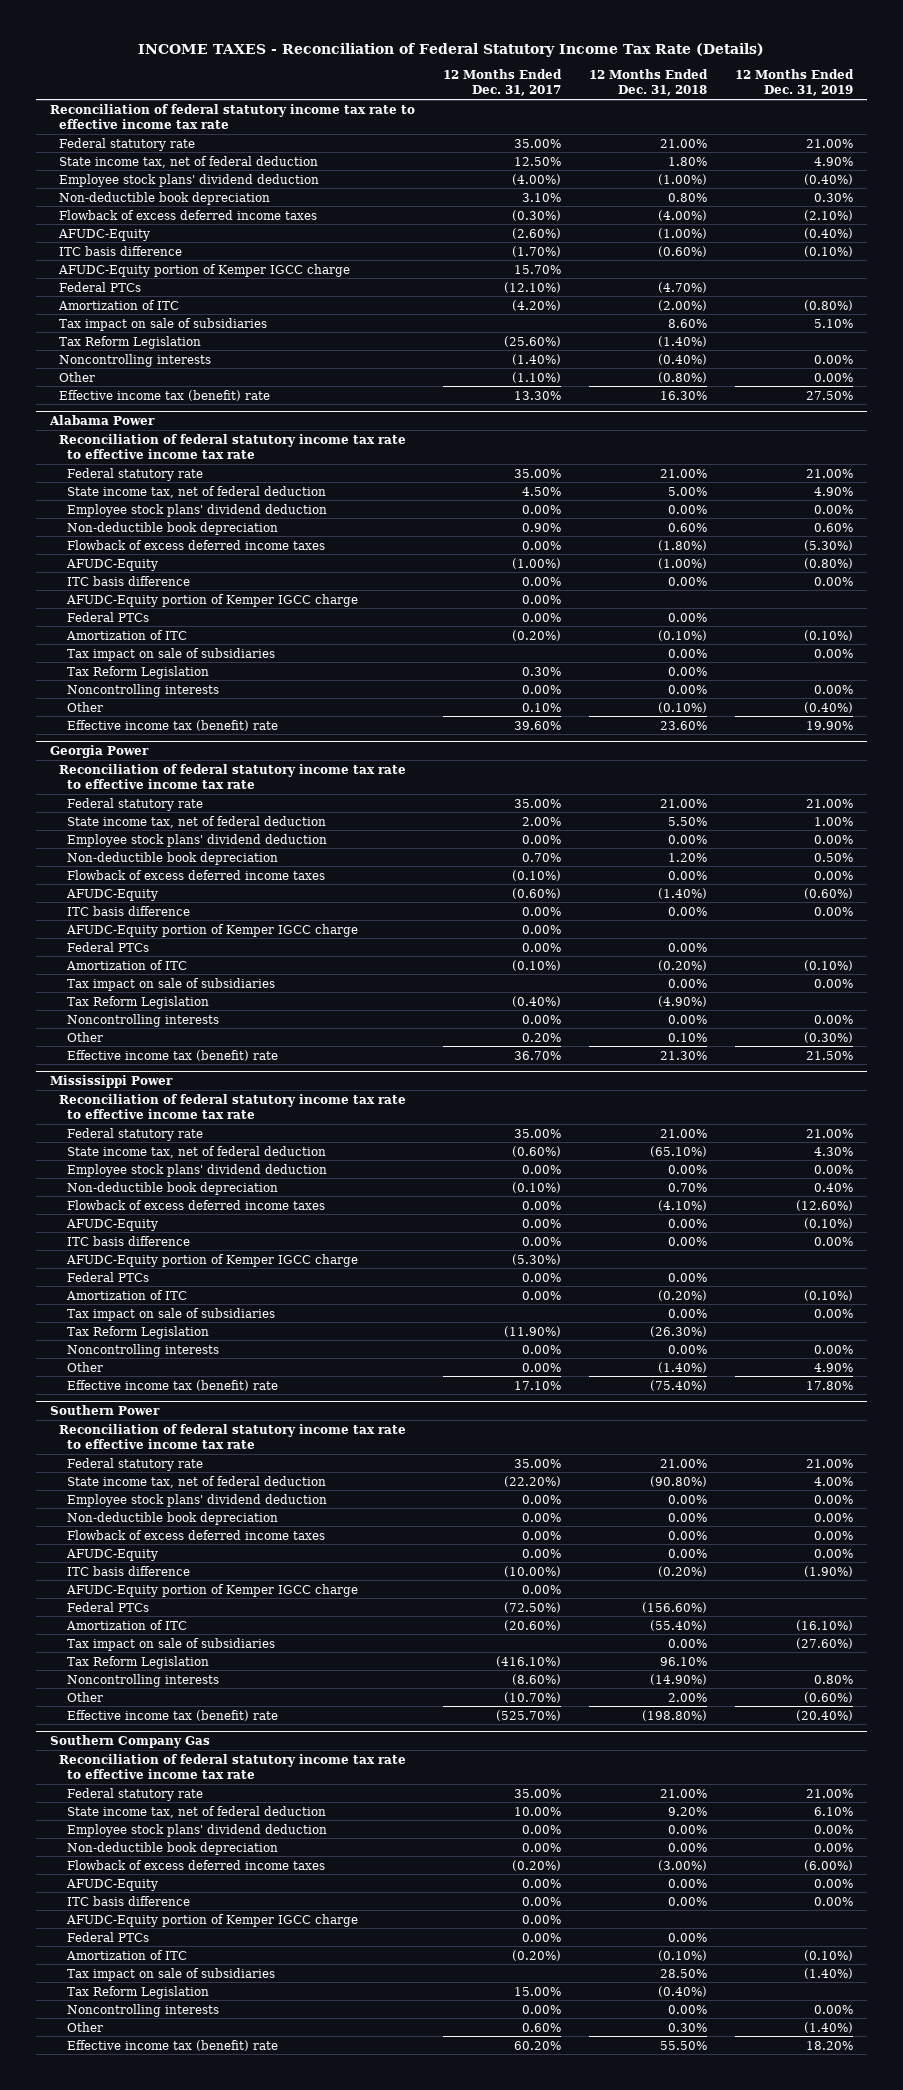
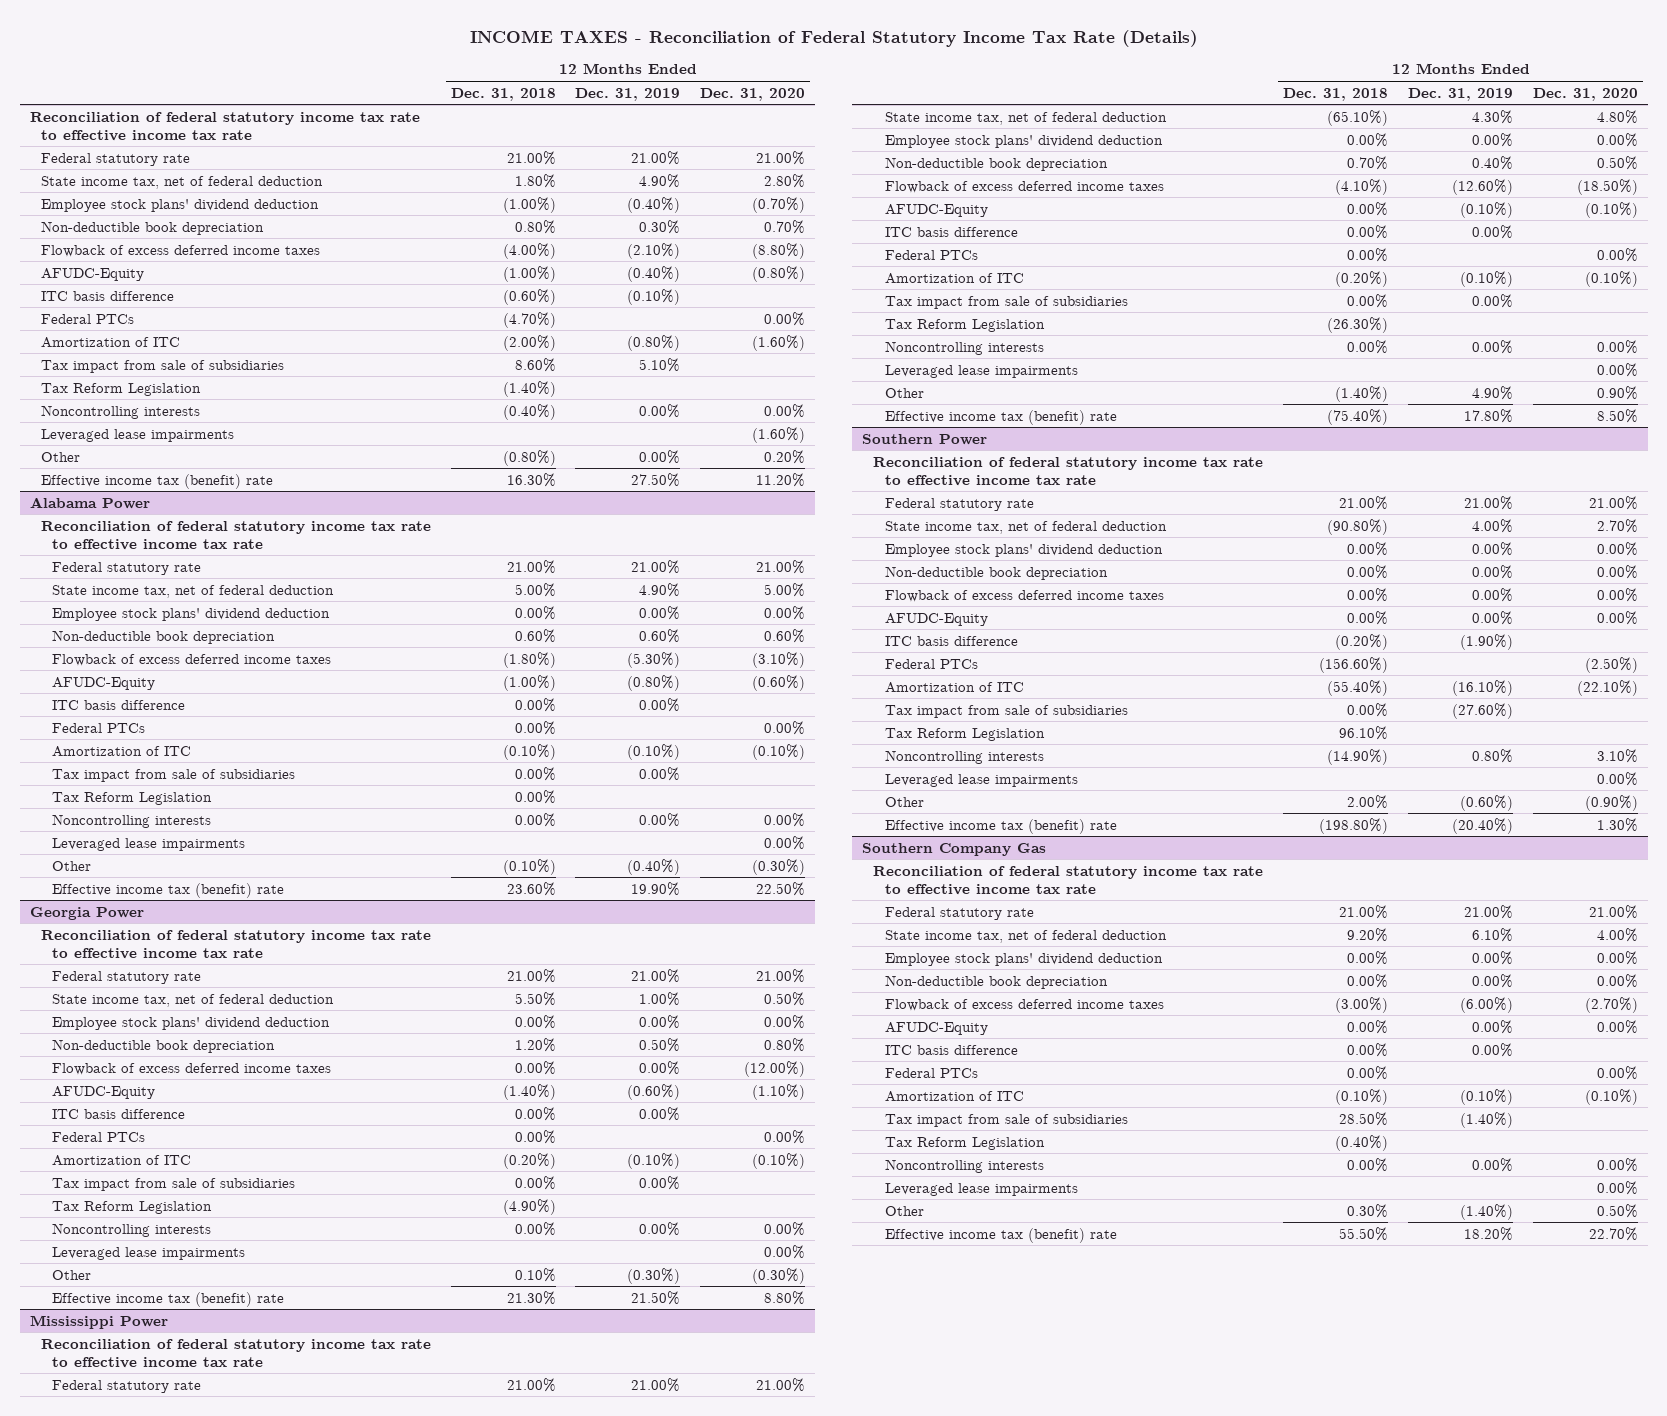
[442,69,562,97] 12 Months Ended Dec. 31, 2017 -> none
none -> [700,87,806,101] Dec. 31, 2020
[57,263,350,277] AFUDC-Equity portion of Kemper IGCC charge -> none
[58,317,267,331] Tax impact on sale of subsidiaries -> [40,359,284,373] Tax impact from sale of subsidiaries
none -> [40,428,234,442] Leveraged lease impairments
[66,593,359,607] AFUDC-Equity portion of Kemper IGCC charge -> none
[67,647,276,661] Tax impact on sale of subsidiaries -> [52,768,296,782] Tax impact from sale of subsidiaries
none -> [52,837,246,851] Leveraged lease impairments
[66,923,359,937] AFUDC-Equity portion of Kemper IGCC charge -> none
[67,977,276,991] Tax impact on sale of subsidiaries -> [52,1177,296,1191] Tax impact from sale of subsidiaries
none -> [52,1246,246,1260] Leveraged lease impairments
[66,1253,359,1267] AFUDC-Equity portion of Kemper IGCC charge -> none
[67,1307,276,1321] Tax impact on sale of subsidiaries -> [884,295,1128,309] Tax impact from sale of subsidiaries
none -> [884,364,1078,378] Leveraged lease impairments
[66,1583,359,1597] AFUDC-Equity portion of Kemper IGCC charge -> none
[67,1637,276,1651] Tax impact on sale of subsidiaries -> [884,704,1128,718] Tax impact from sale of subsidiaries
none -> [884,773,1078,787] Leveraged lease impairments
[66,1913,359,1927] AFUDC-Equity portion of Kemper IGCC charge -> none
[67,1967,276,1981] Tax impact on sale of subsidiaries -> [884,1113,1128,1127] Tax impact from sale of subsidiaries
none -> [884,1182,1078,1196] Leveraged lease impairments

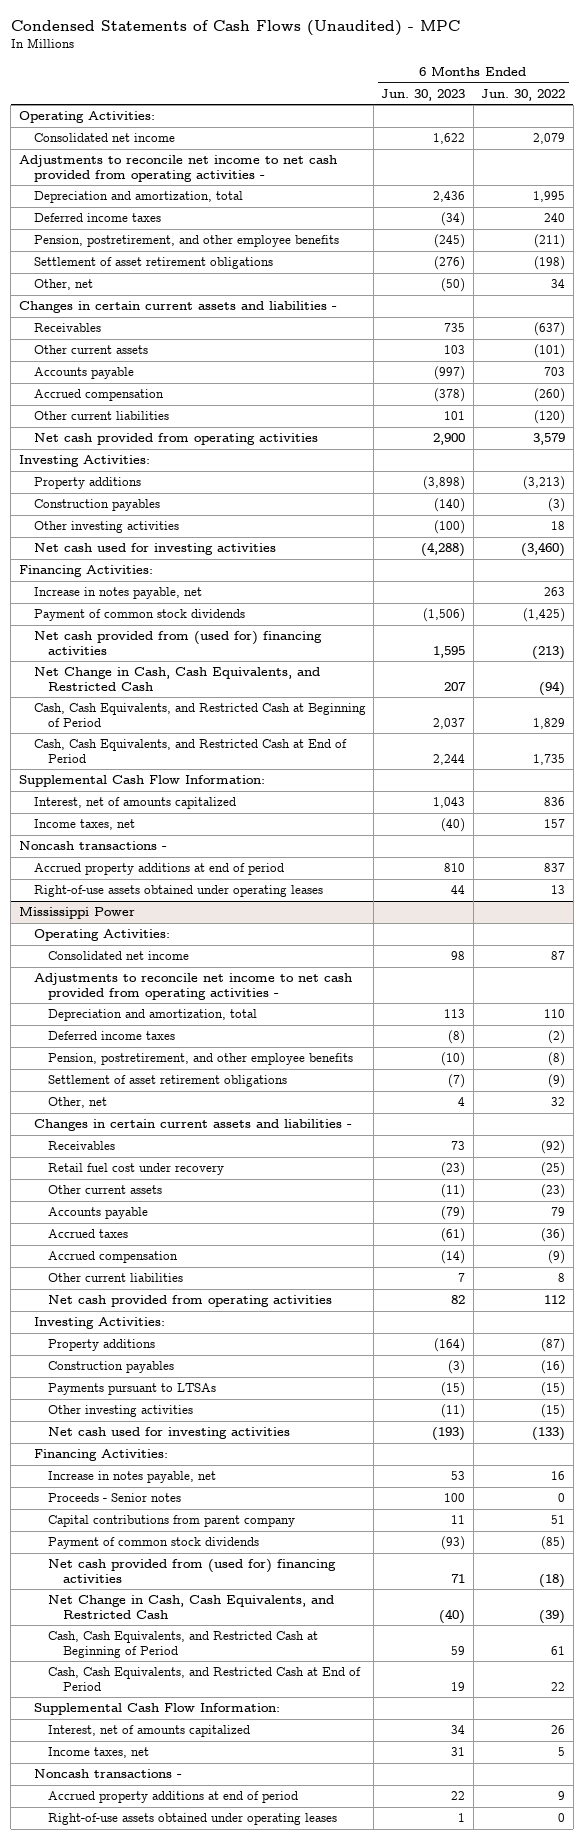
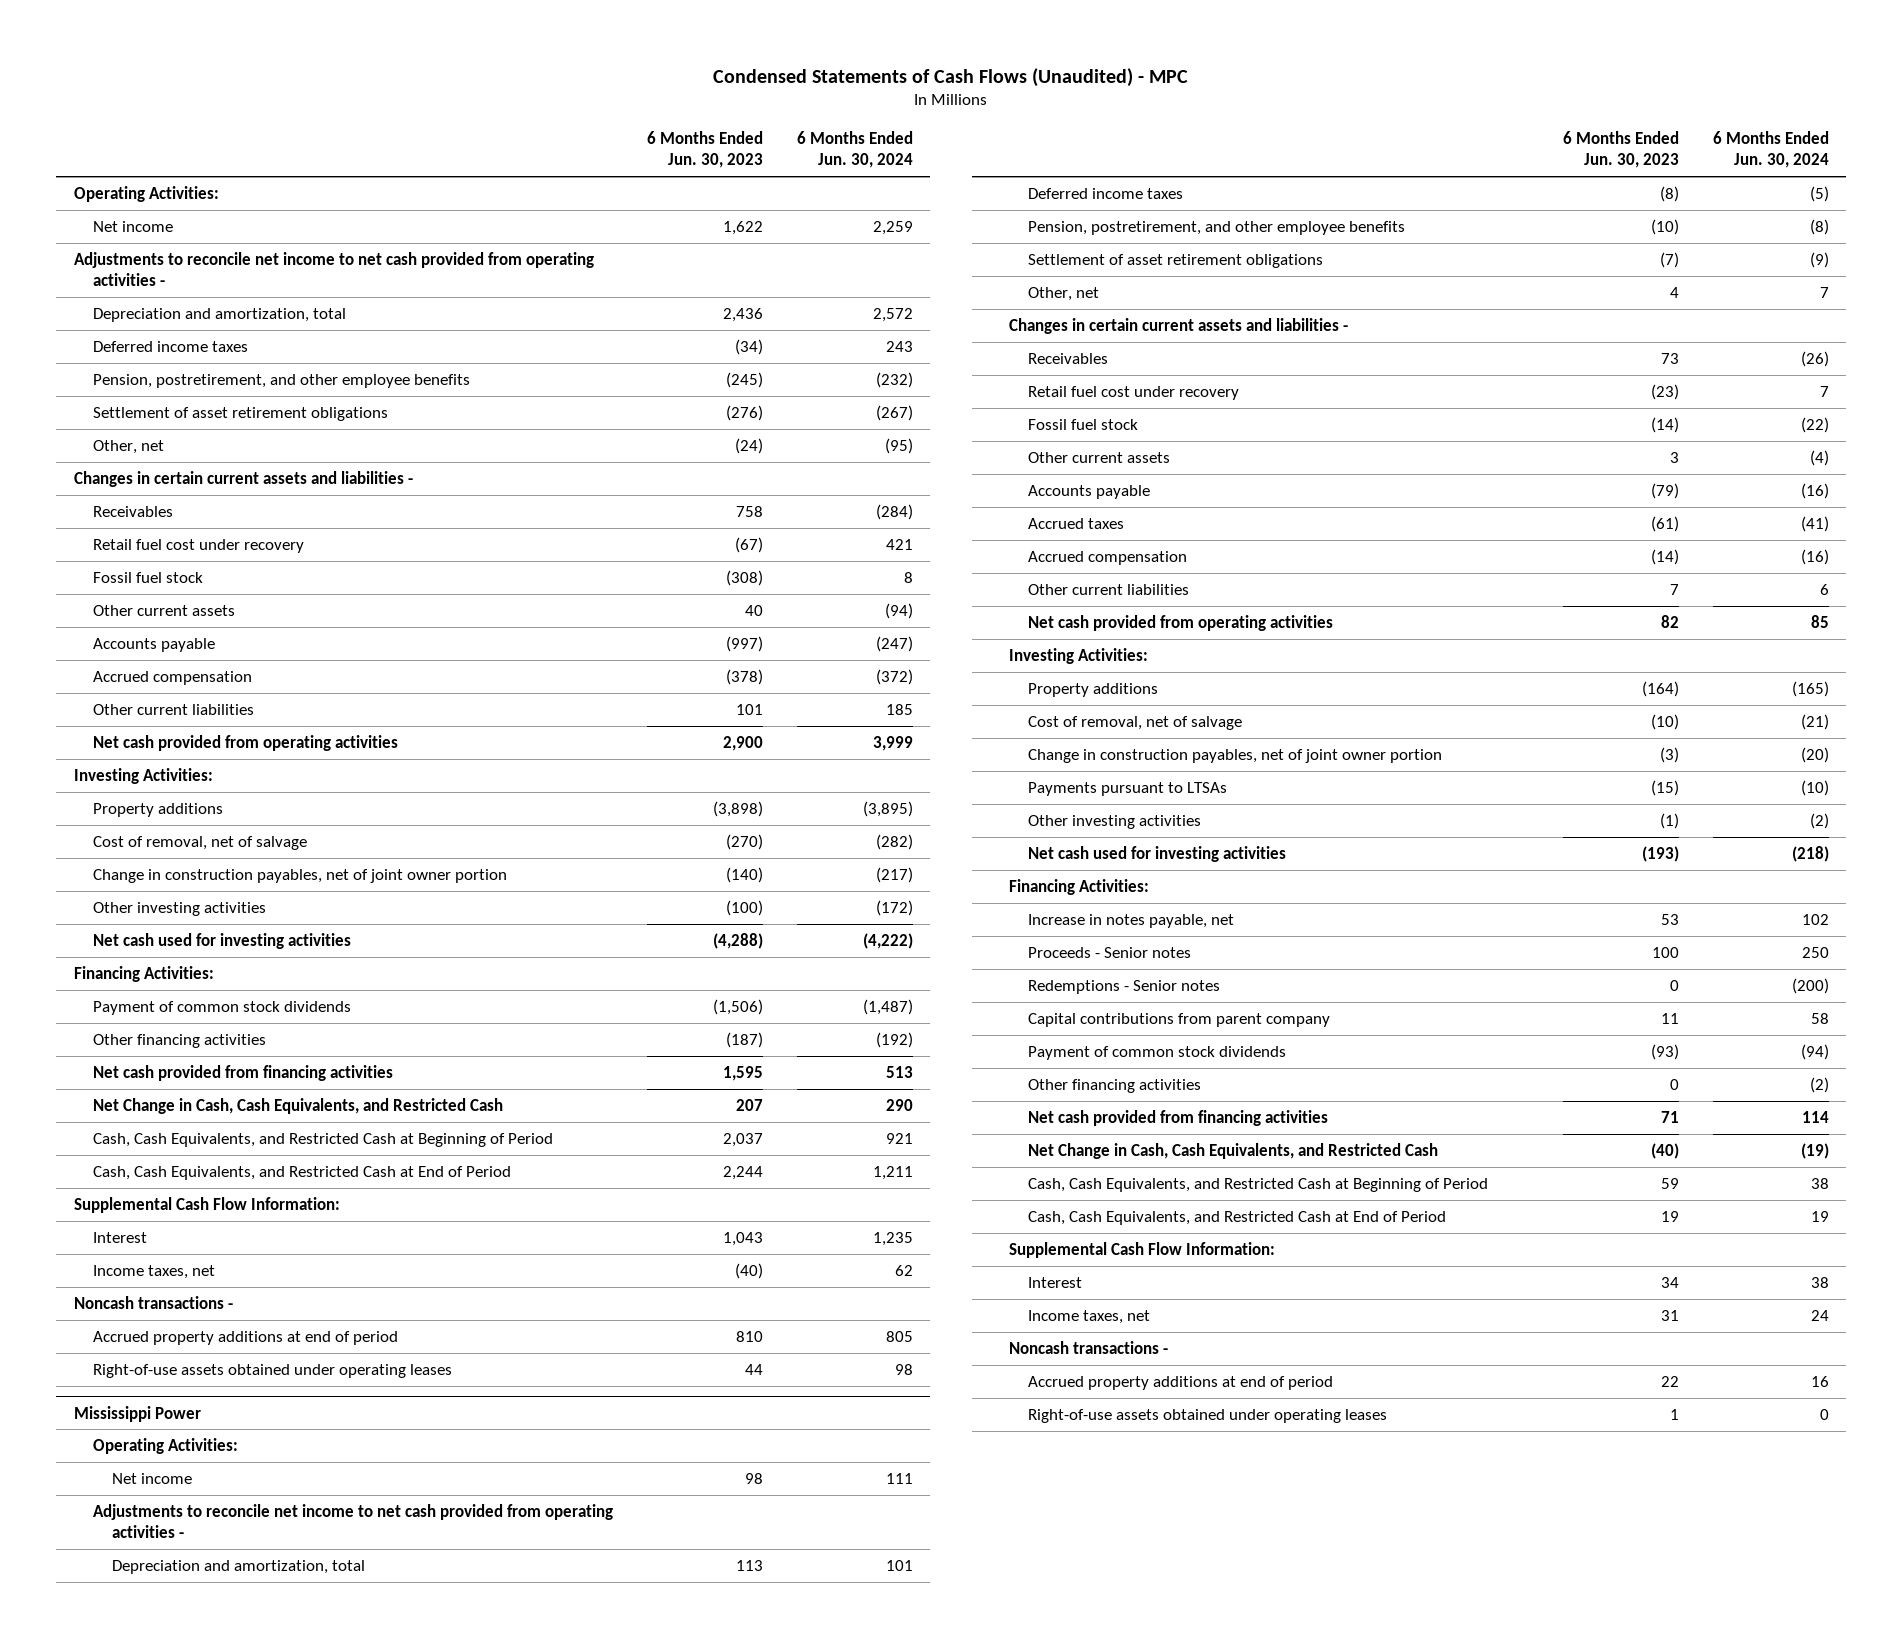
[481,88,566,101] Jun. 30, 2022 -> none
none -> [797,131,914,169] 6 Months Ended Jun. 30, 2024
[33,133,175,143] Consolidated net income -> [92,220,173,232] Net income
[441,278,466,293] (50) -> [735,437,764,454] (24)
[444,323,466,333] 735 -> [736,505,764,517] 758
none -> [92,538,304,553] Retail fuel cost under recovery
none -> [92,571,203,583] Fossil fuel stock
[444,345,466,355] 103 -> [745,604,764,616] 40
none -> [92,835,307,850] Cost of removal, net of salvage
[33,499,160,512] Construction payables -> [92,868,507,883] Change in construction payables, net of joint owner portion
[33,587,202,600] Increase in notes payable, net -> none
none -> [92,1033,266,1048] Other financing activities
[33,631,322,656] Net cash provided from (used for) financing activities -> [92,1064,393,1081] Net cash provided from financing activities
[33,797,236,810] Interest, net of amounts capitalized -> [92,1231,147,1243] Interest
[48,951,190,961] Consolidated net income -> [112,1472,193,1484] Net income
none -> [1028,418,1139,430] Fossil fuel stock
[441,1184,466,1199] (11) -> [1669,451,1679,463] 3
none -> [1028,715,1243,730] Cost of removal, net of salvage
[48,1361,175,1374] Construction payables -> [1028,748,1443,763] Change in construction payables, net of joint owner portion
[441,1404,466,1419] (11) -> [1659,812,1679,829] (1)
none -> [1028,979,1221,994] Redemptions - Senior notes
none -> [1028,1078,1202,1093] Other financing activities
[48,1559,337,1584] Net cash provided from (used for) financing activities -> [1028,1109,1329,1126] Net cash provided from financing activities
[48,1725,251,1738] Interest, net of amounts capitalized -> [1028,1276,1083,1288] Interest

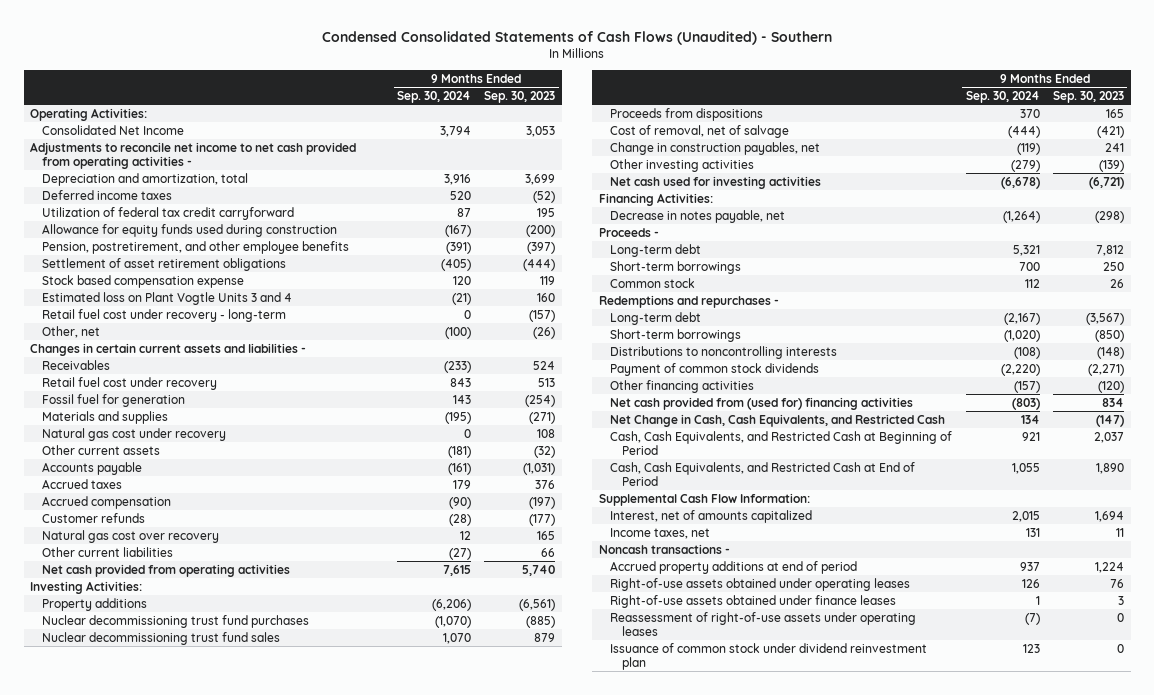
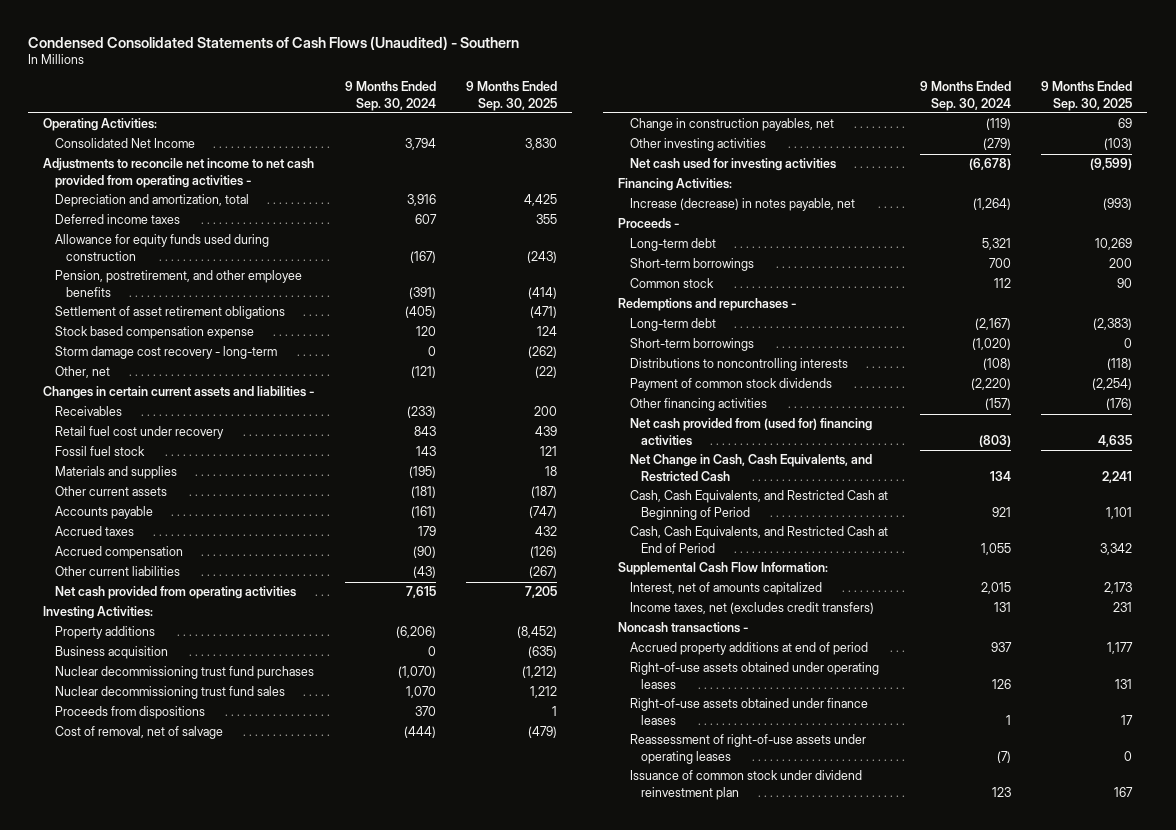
[484,90,556,103] Sep. 30, 2023 -> none
none -> [466,81,558,111] 9 Months Ended Sep. 30, 2025
[41,206,294,220] Utilization of federal tax credit carryforward -> none
[450,190,472,200] 520 -> [415,214,438,225] 607
[41,291,292,305] Estimated loss on Plant Vogtle Units 3 and 4 -> none
[41,308,286,322] Retail fuel cost under recovery - long-term -> none
none -> [54,346,277,360] Storm damage cost recovery - long-term
[445,326,472,339] (100) -> [411,366,437,379] (121)
[41,393,185,407] Fossil fuel for generation -> [54,446,145,457] Fossil fuel stock
[41,427,226,441] Natural gas cost under recovery -> none
[41,512,145,523] Customer refunds -> none
[41,529,219,543] Natural gas cost over recovery -> none
[449,547,472,560] (27) -> [413,566,437,579] (43)
none -> [54,646,168,660] Business acquisition
[610,209,786,223] Decrease in notes payable, net -> [629,198,855,212] Increase (decrease) in notes payable, net
[610,527,711,539] Income taxes, net -> [629,602,874,615] Income taxes, net (excludes credit transfers)

